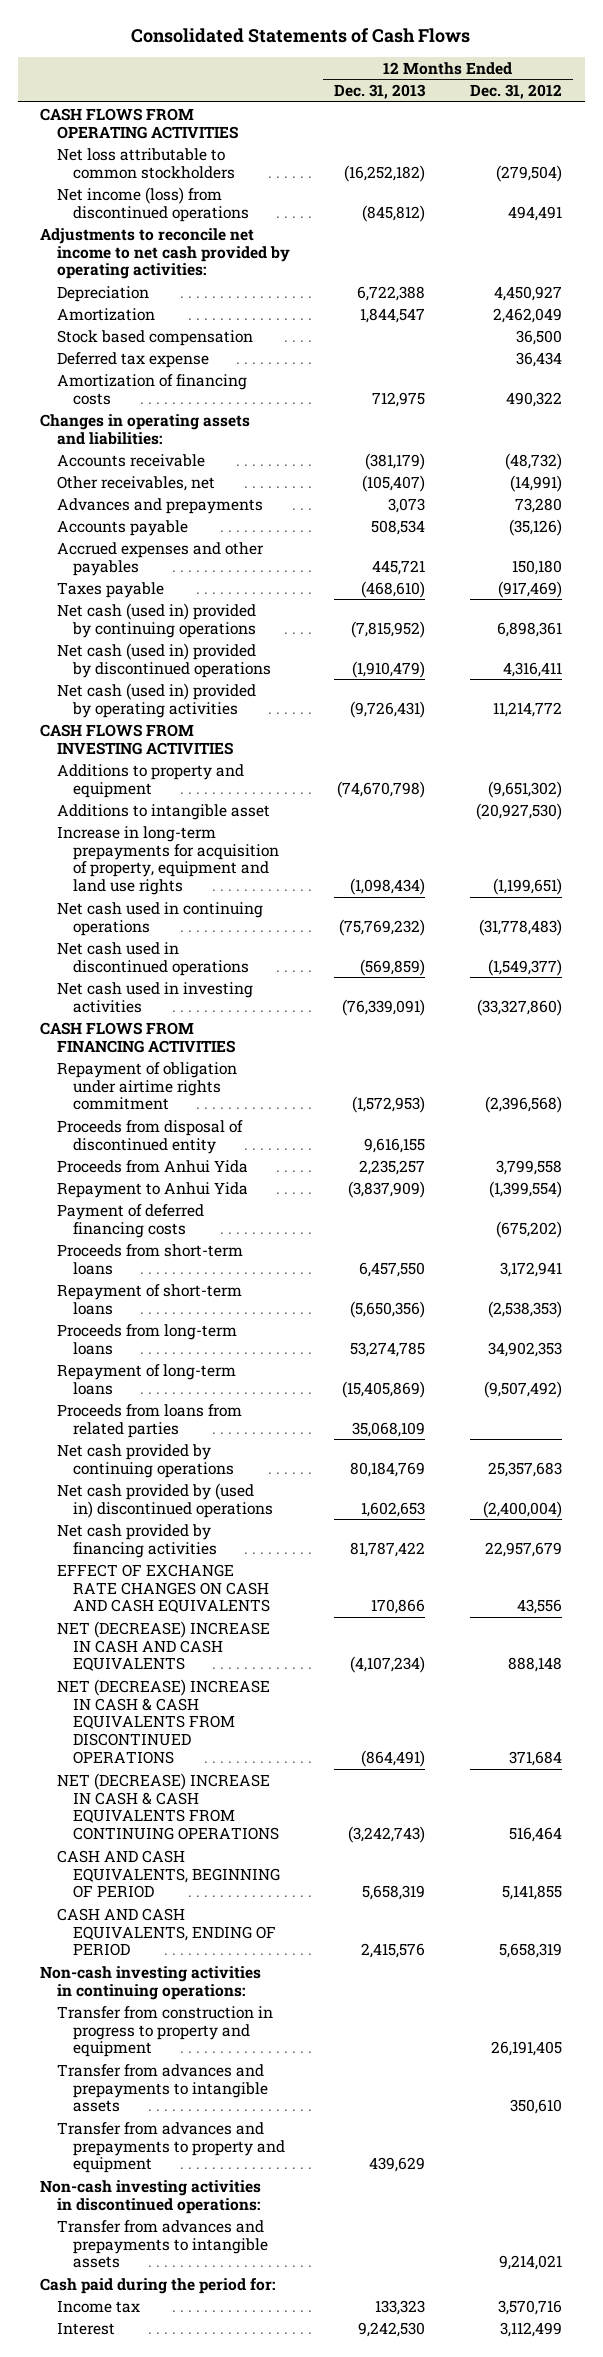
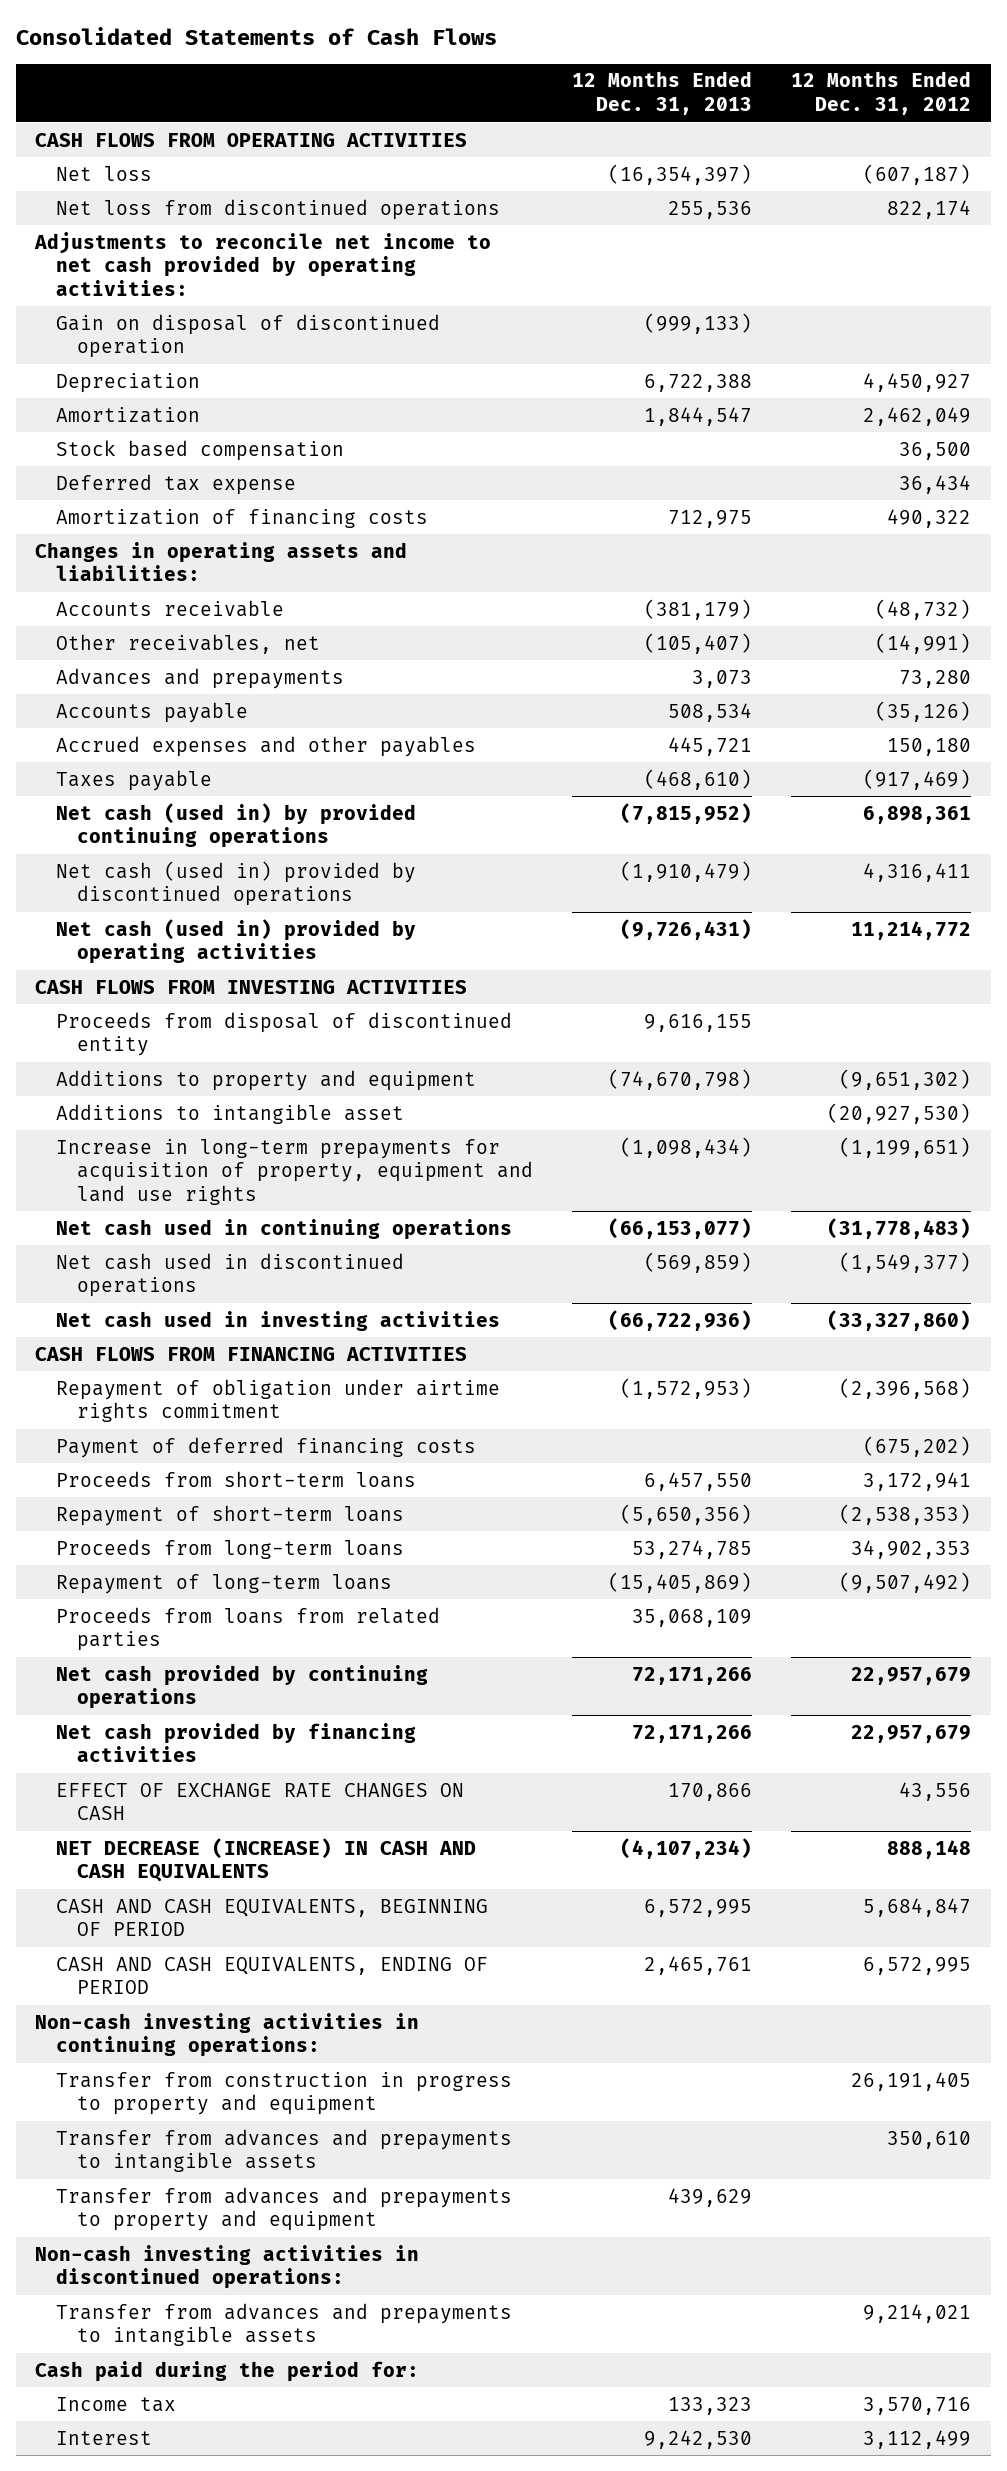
[56,147,235,179] Net loss attributable to common stockholders -> none
none -> [56,165,153,181] Net loss
[56,186,249,222] Net income (loss) from discontinued operations -> [56,198,501,220] Net loss from discontinued operations
[362,204,426,222] (845,812) -> [668,200,753,219] 255,536
[508,205,563,221] 494,491 -> [887,199,972,219] 822,174
none -> [56,313,441,359] Gain on disposal of discontinued operation
[56,602,256,638] Net cash (used in) provided by continuing operations -> [56,802,417,849] Net cash (used in) by provided continuing operations
[56,1119,243,1154] Proceeds from disposal of discontinued entity -> [56,1011,513,1057] Proceeds from disposal of discontinued entity
[339,918,426,936] (75,769,232) -> [608,1217,753,1239] (66,153,077)
[342,998,426,1016] (76,339,091) -> [608,1309,753,1331] (66,722,936)
[56,1159,248,1173] Proceeds from Anhui Yida -> none
[56,1181,248,1198] Repayment to Anhui Yida -> none
[56,1482,273,1518] Net cash provided by (used in) discontinued operations -> none
[56,1678,270,1765] NET (DECREASE) INCREASE IN CASH & CASH EQUIVALENTS FROM DISCONTINUED OPERATIONS -> none
[56,1772,279,1841] NET (DECREASE) INCREASE IN CASH & CASH EQUIVALENTS FROM CONTINUING OPERATIONS -> none
[350,1461,426,1477] 80,184,769 -> [632,1666,753,1685] 72,171,266
[488,1461,563,1477] 25,357,683 -> [851,1666,972,1685] 22,957,679
[350,1541,426,1557] 81,787,422 -> [632,1724,753,1743] 72,171,266
[56,1563,270,1614] EFFECT OF EXCHANGE RATE CHANGES ON CASH AND CASH EQUIVALENTS -> [56,1782,465,1821] EFFECT OF EXCHANGE RATE CHANGES ON CASH
[56,1620,270,1672] NET (DECREASE) INCREASE IN CASH AND CASH EQUIVALENTS -> [56,1837,477,1883] NET DECREASE (INCREASE) IN CASH AND CASH EQUIVALENTS
[362,1885,426,1901] 5,658,319 -> [644,1898,753,1917] 6,572,995
[502,1885,563,1901] 5,141,855 -> [863,1897,972,1917] 5,684,847
[361,1943,426,1959] 2,415,576 -> [644,1955,753,1975] 2,465,761
[499,1943,563,1959] 5,658,319 -> [863,1956,972,1975] 6,572,995

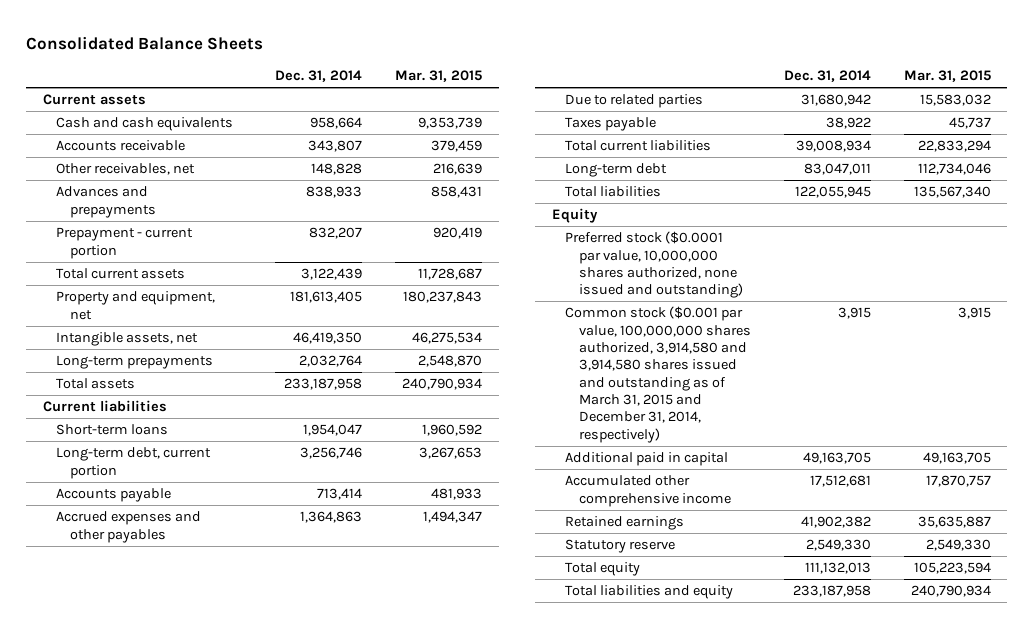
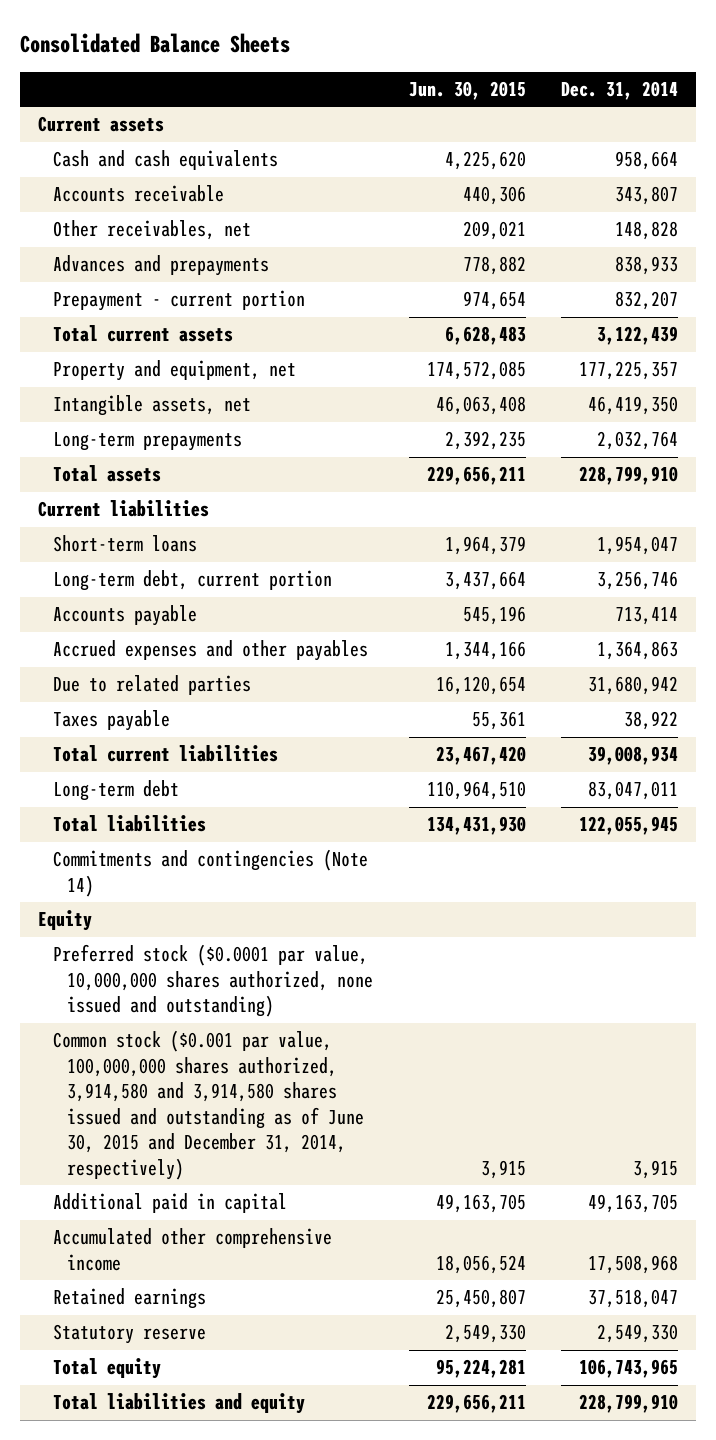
[394,70,482,83] Mar. 31, 2015 -> none
none -> [408,81,526,101] Jun. 30, 2015
[289,291,362,304] 181,613,405 -> [579,361,679,381] 177,225,357
[283,378,362,391] 233,187,958 -> [579,466,679,486] 228,799,910
none -> [52,849,368,897] Commitments and contingencies (Note 14)
[565,306,751,443] Common stock ($0.001 par value, 100,000,000 shares authorized, 3,914,580 and 3,914,580 shares issued and outstanding as of March 31, 2015 and December 31, 2014, respectively) -> [52,1030,365,1180] Common stock ($0.001 par value, 100,000,000 shares authorized, 3,914,580 and 3,914,580 shares issued and outstanding as of June 30, 2015 and December 31, 2014, respectively)
[809,475,871,488] 17,512,681 -> [588,1254,679,1274] 17,508,968
[800,516,871,529] 41,902,382 -> [588,1289,679,1309] 37,518,047
[804,562,871,575] 111,132,013 -> [579,1359,679,1379] 106,743,965
[792,585,871,598] 233,187,958 -> [579,1394,679,1414] 228,799,910

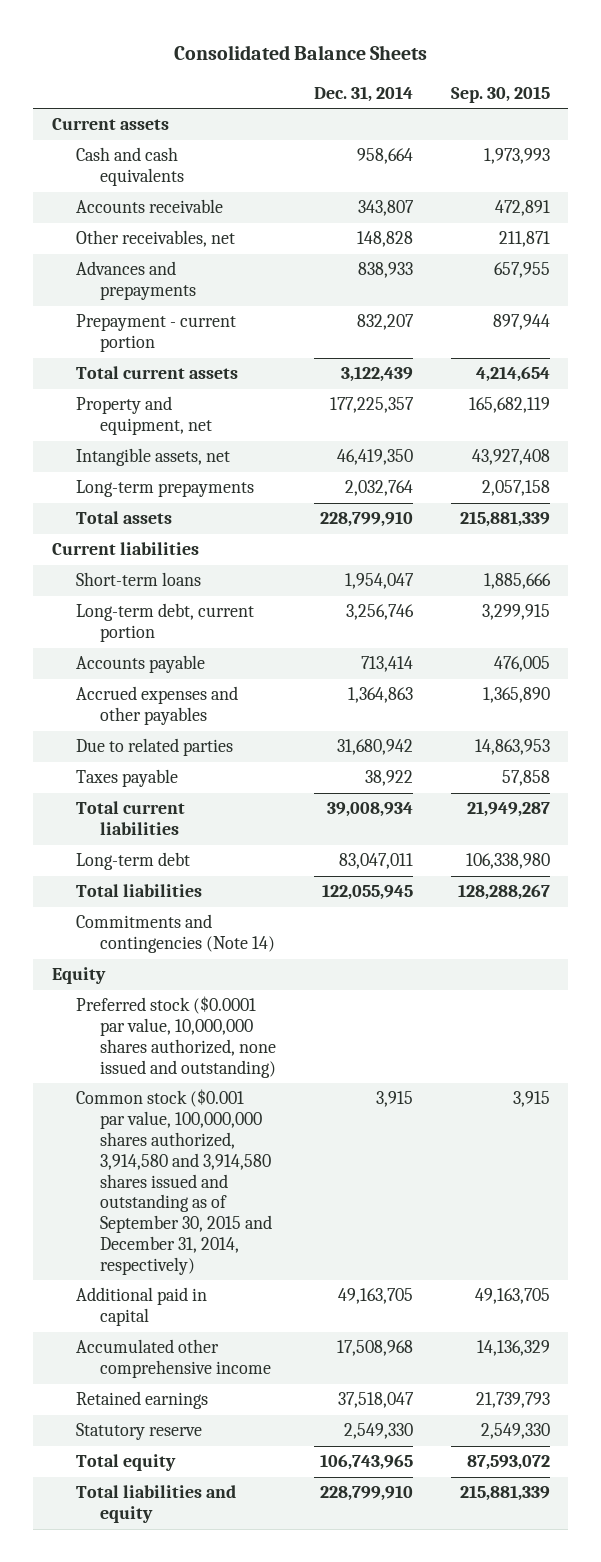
[408,81,526,101] Jun. 30, 2015 -> none
none -> [450,85,550,103] Sep. 30, 2015
[52,1030,365,1180] Common stock ($0.001 par value, 100,000,000 shares authorized, 3,914,580 and 3,914,580 shares issued and outstanding as of June 30, 2015 and December 31, 2014, respectively) -> [76,1089,273,1275] Common stock ($0.001 par value, 100,000,000 shares authorized, 3,914,580 and 3,914,580 shares issued and outstanding as of September 30, 2015 and December 31, 2014, respectively)

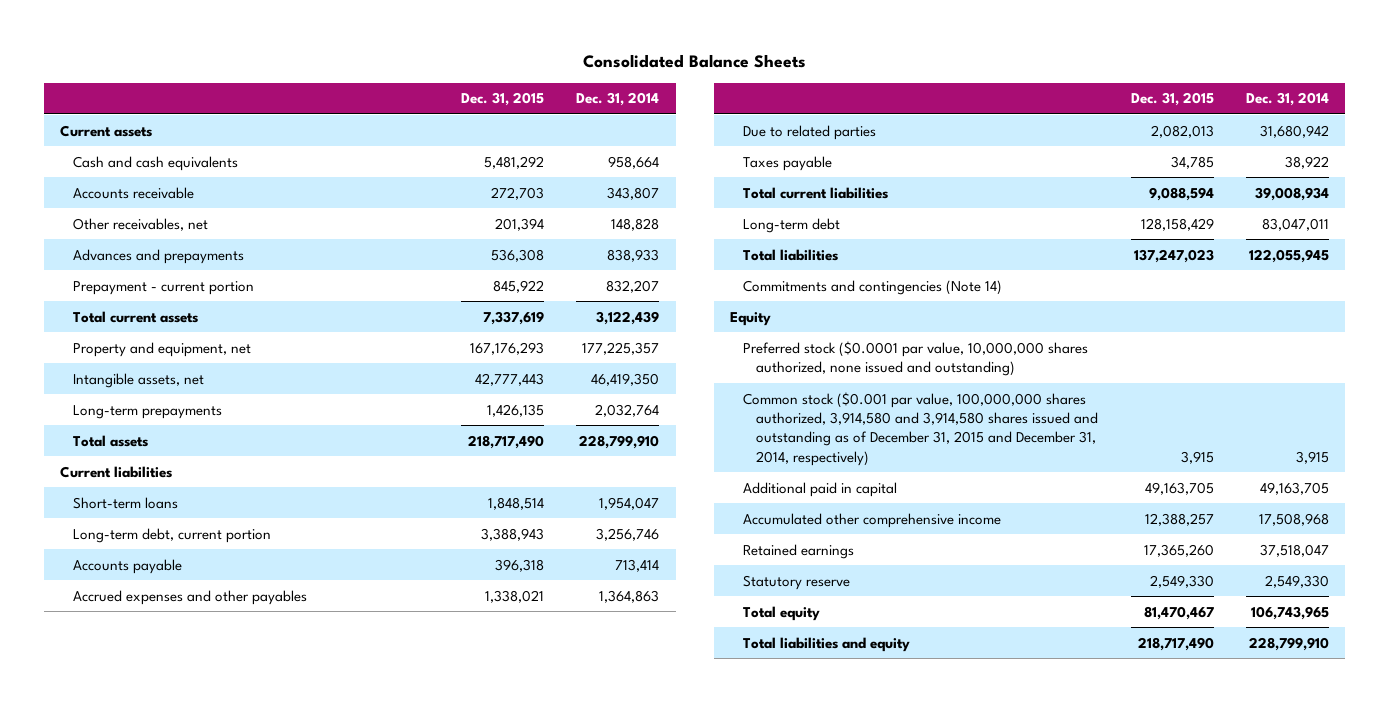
[450,85,550,103] Sep. 30, 2015 -> none
none -> [460,92,544,107] Dec. 31, 2015
[76,1089,273,1275] Common stock ($0.001 par value, 100,000,000 shares authorized, 3,914,580 and 3,914,580 shares issued and outstanding as of September 30, 2015 and December 31, 2014, respectively) -> [742,391,1099,466] Common stock ($0.001 par value, 100,000,000 shares authorized, 3,914,580 and 3,914,580 shares issued and outstanding as of December 31, 2015 and December 31, 2014, respectively)

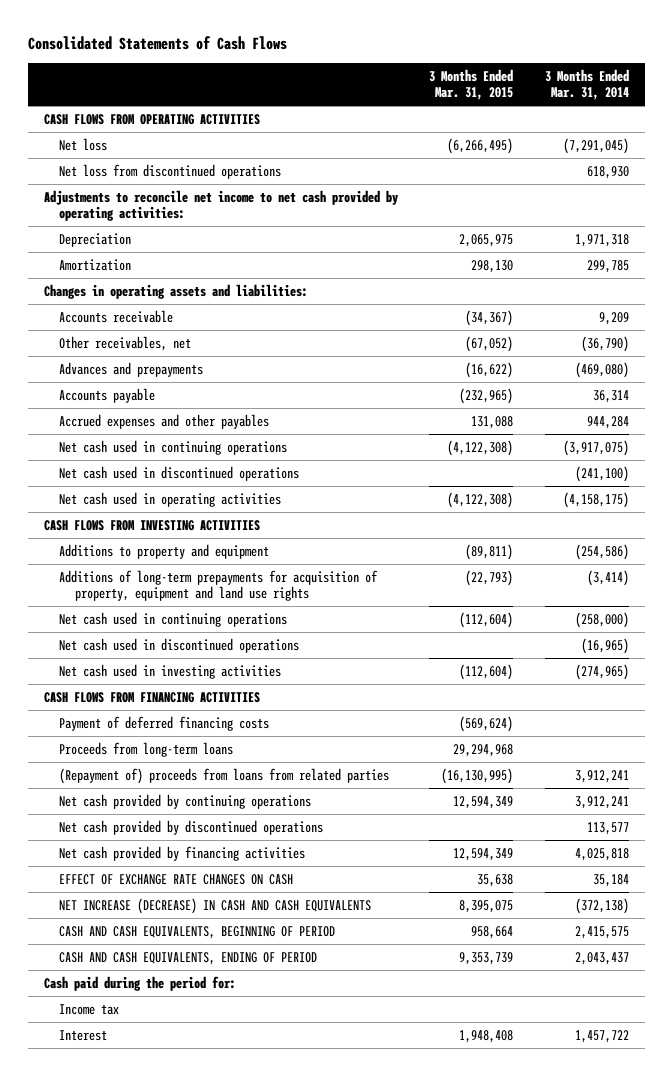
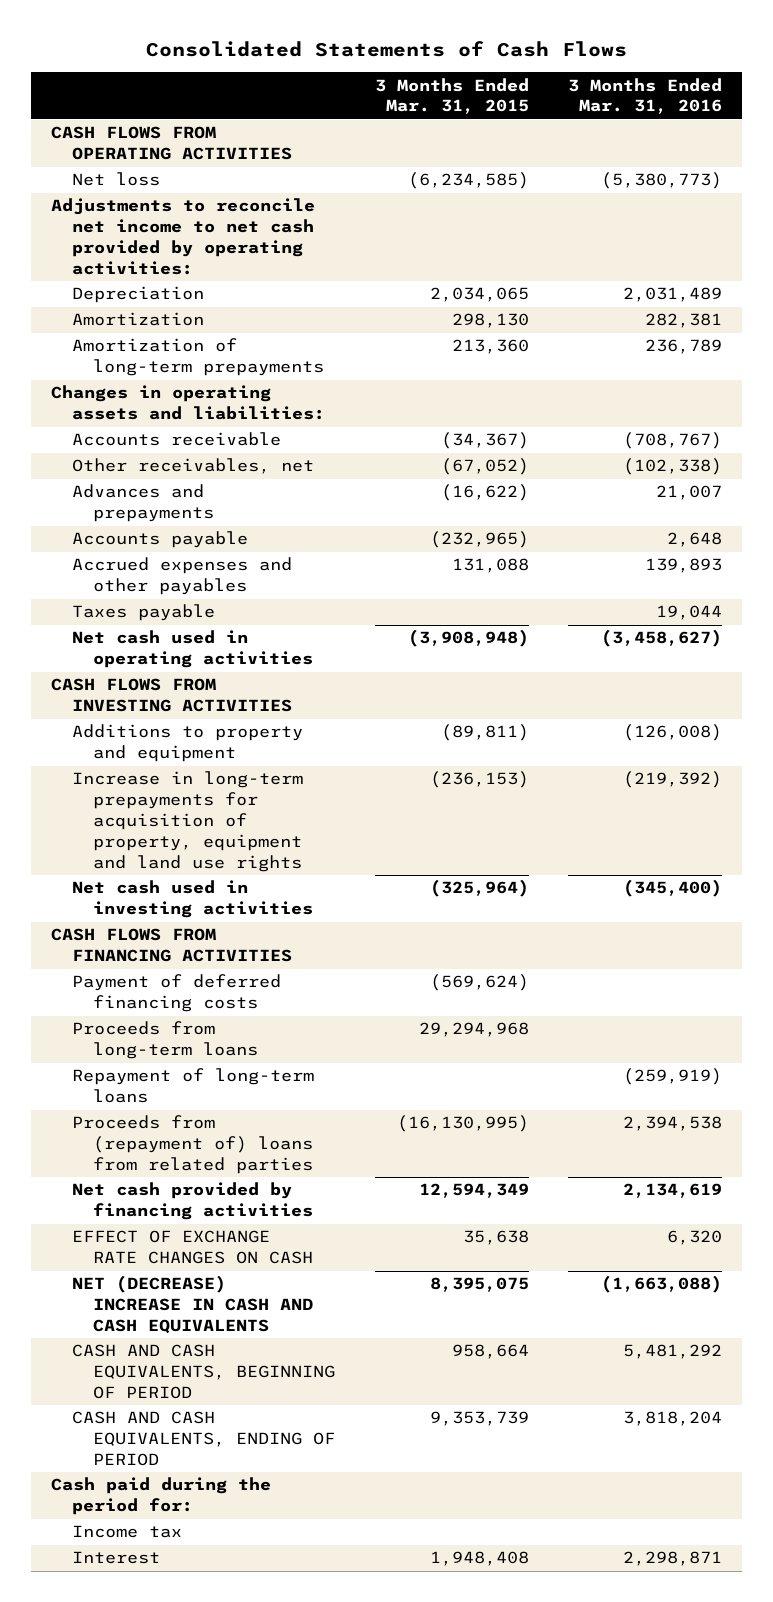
[544,68,629,101] 3 Months Ended Mar. 31, 2014 -> none
none -> [568,77,723,115] 3 Months Ended Mar. 31, 2016
[59,163,282,179] Net loss from discontinued operations -> none
[447,137,514,154] (6,266,495) -> [407,172,529,190] (6,234,585)
[459,233,514,247] 2,065,975 -> [429,287,529,303] 2,034,065
none -> [72,338,325,377] Amortization of long-term prepayments
[59,439,288,455] Net cash used in continuing operations -> none
[59,465,300,481] Net cash used in discontinued operations -> none
none -> [72,604,216,622] Taxes payable
[447,491,514,508] (4,122,308) -> [407,629,529,648] (3,908,948)
[59,611,288,627] Net cash used in continuing operations -> none
[59,637,300,653] Net cash used in discontinued operations -> none
[59,569,379,602] Additions of long-term prepayments for acquisition of property, equipment and land use rights -> [72,771,304,873] Increase in long-term prepayments for acquisition of property, equipment and land use rights
[465,569,514,586] (22,793) -> [429,771,529,789] (236,153)
[459,663,514,680] (112,604) -> [429,879,529,898] (325,964)
[59,793,312,809] Net cash provided by continuing operations -> none
[59,819,324,835] Net cash provided by discontinued operations -> none
none -> [72,1068,315,1104] Repayment of long-term loans
[59,767,390,784] (Repayment of) proceeds from loans from related parties -> [72,1115,314,1175] Proceeds from (repayment of) loans from related parties
[59,897,372,914] NET INCREASE (DECREASE) IN CASH AND CASH EQUIVALENTS -> [72,1275,314,1335] NET (DECREASE) INCREASE IN CASH AND CASH EQUIVALENTS

